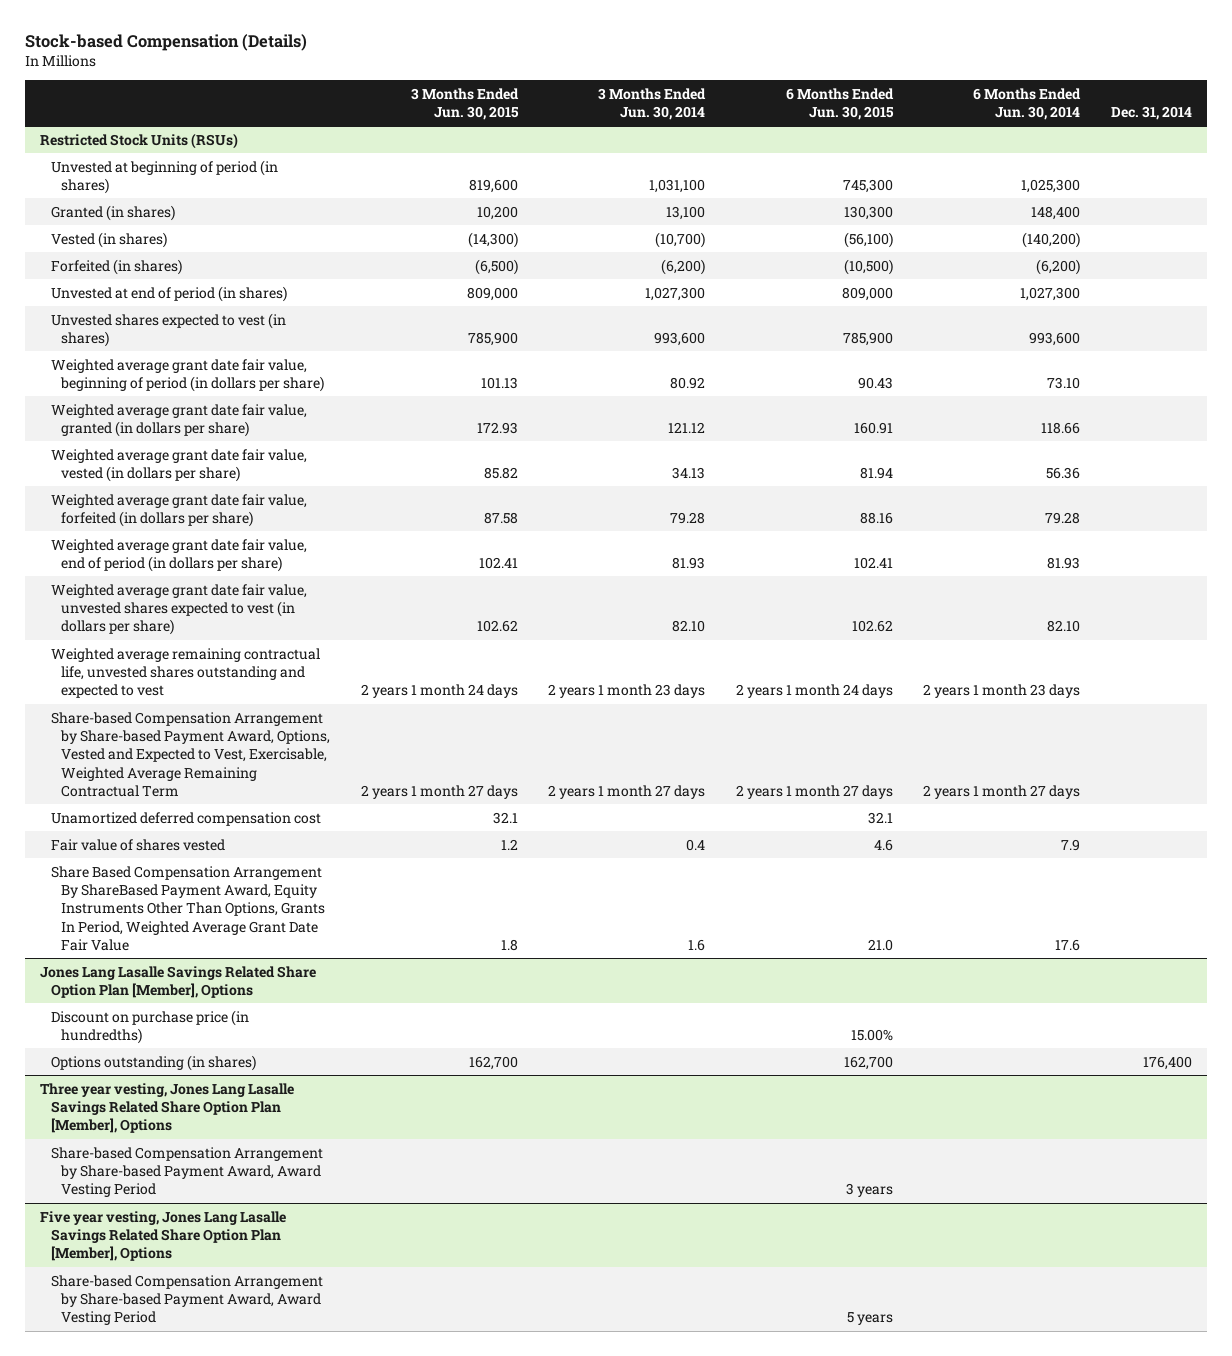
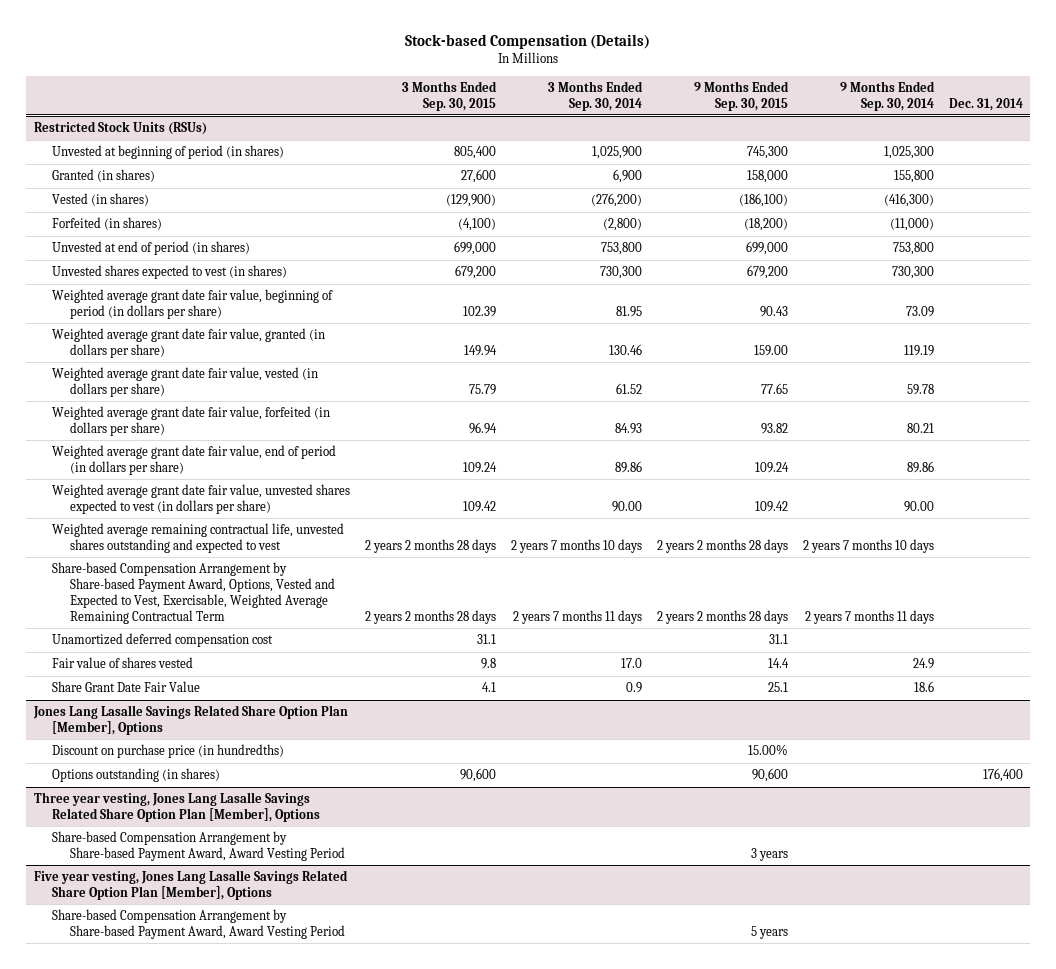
[410,87,519,121] 3 Months Ended Jun. 30, 2015 -> none
[598,87,707,121] 3 Months Ended Jun. 30, 2014 -> none
[785,87,894,121] 6 Months Ended Jun. 30, 2015 -> none
[973,87,1082,121] 6 Months Ended Jun. 30, 2014 -> none
none -> [401,80,497,111] 3 Months Ended Sep. 30, 2015
none -> [547,80,643,111] 3 Months Ended Sep. 30, 2014
none -> [693,80,789,111] 9 Months Ended Sep. 30, 2015
none -> [839,80,935,111] 9 Months Ended Sep. 30, 2014
[50,865,326,951] Share Based Compensation Arrangement By ShareBased Payment Award, Equity Instruments Other Than Options, Grants In Period, Weighted Average Grant Date Fair Value -> [51,681,200,693] Share Grant Date Fair Value

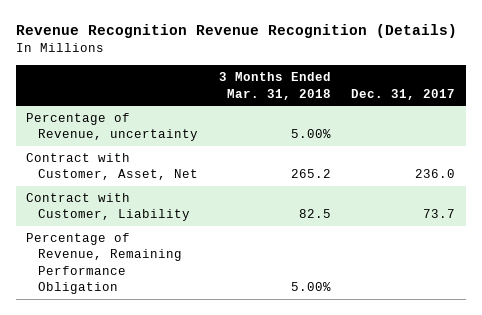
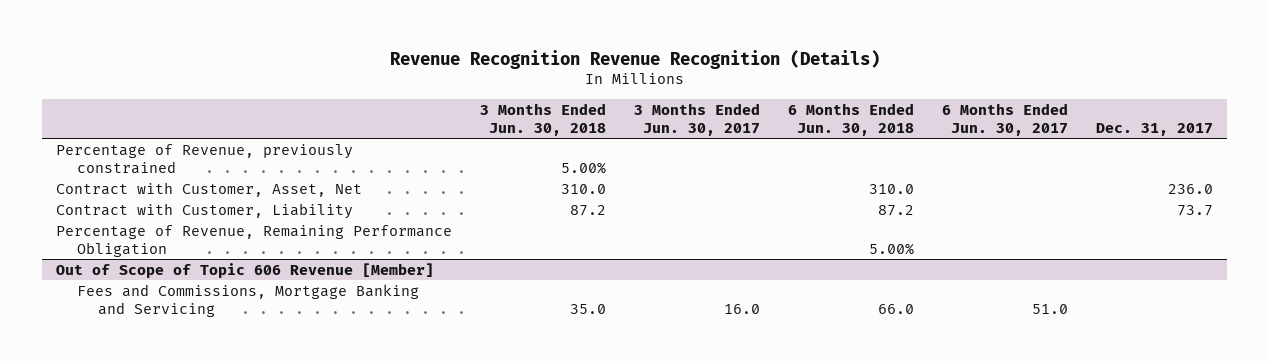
[218,72,331,100] 3 Months Ended Mar. 31, 2018 -> none
none -> [480,102,607,136] 3 Months Ended Jun. 30, 2018
none -> [634,102,761,136] 3 Months Ended Jun. 30, 2017
none -> [788,102,915,136] 6 Months Ended Jun. 30, 2018
none -> [942,102,1069,136] 6 Months Ended Jun. 30, 2017
[26,113,198,142] Percentage of Revenue, uncertainty -> [55,143,353,174] Percentage of Revenue, previously constrained
none -> [55,262,434,278] Out of Scope of Topic 606 Revenue [Member]
none -> [77,283,420,317] Fees and Commissions, Mortgage Banking and Servicing

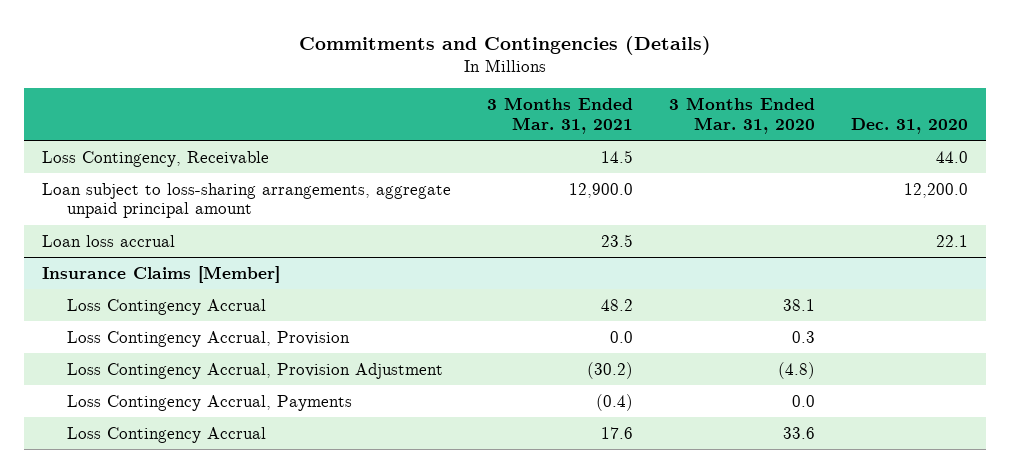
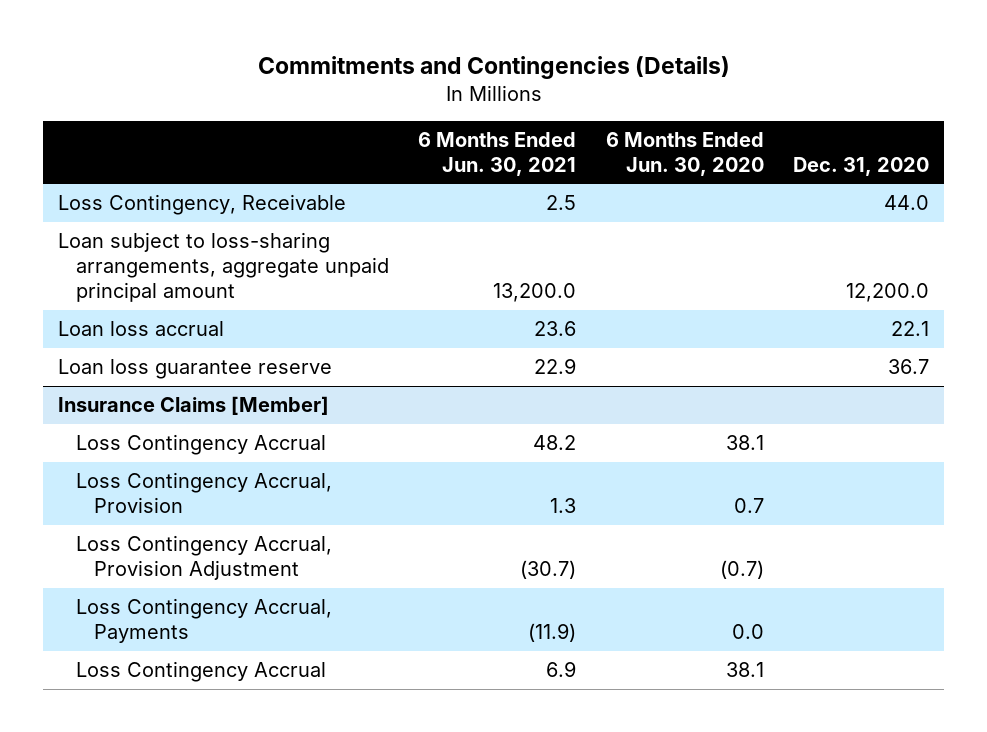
[487,97,634,134] 3 Months Ended Mar. 31, 2021 -> none
[669,97,816,134] 3 Months Ended Mar. 31, 2020 -> none
none -> [418,131,577,176] 6 Months Ended Jun. 30, 2021
none -> [605,131,764,176] 6 Months Ended Jun. 30, 2020
none -> [58,359,333,380] Loan loss guarantee reserve

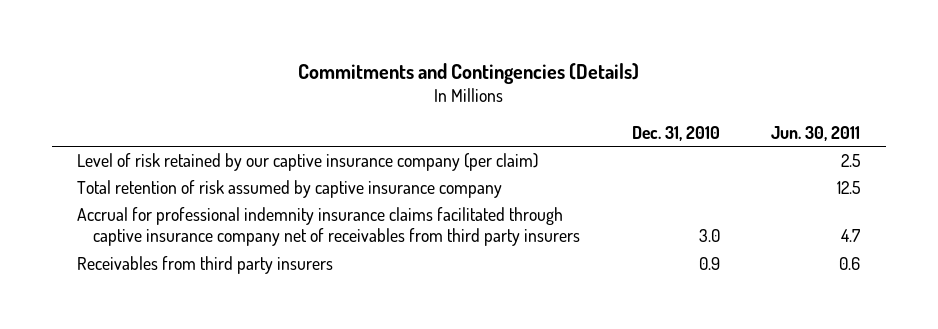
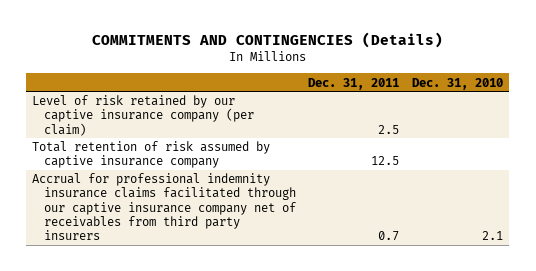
[297,62,639,84] Commitments and Contingencies (Details) -> [91,31,443,48] COMMITMENTS AND CONTINGENCIES (Details)
[771,126,861,142] Jun. 30, 2011 -> none
none -> [308,77,400,90] Dec. 31, 2011
[77,255,334,274] Receivables from third party insurers -> none
[77,206,580,247] Accrual for professional indemnity insurance claims facilitated through captive insurance company net of receivables from third party insurers -> [32,173,296,241] Accrual for professional indemnity insurance claims facilitated through our captive insurance company net of receivables from third party insurers
[698,229,720,243] 3.0 -> [482,231,504,241] 2.1

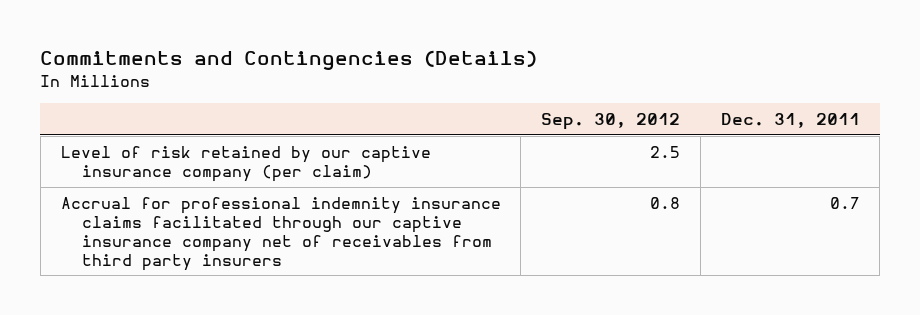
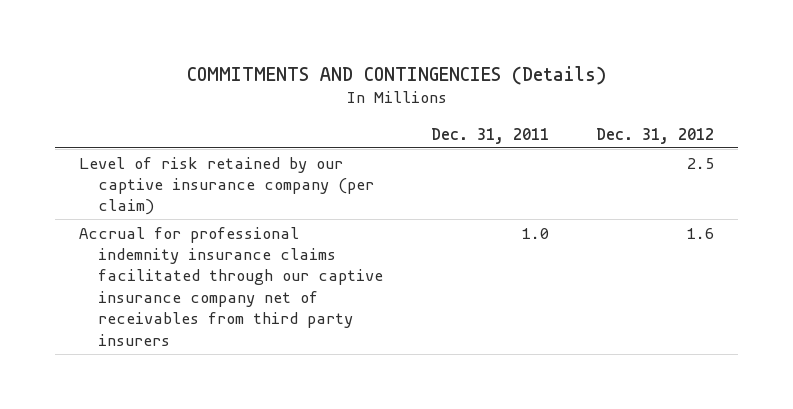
[40,50,538,71] Commitments and Contingencies (Details) -> [186,66,606,86] COMMITMENTS AND CONTINGENCIES (Details)
[541,113,681,131] Sep. 30, 2012 -> none
none -> [596,127,715,144] Dec. 31, 2012
[829,196,860,209] 0.7 -> [521,227,549,239] 1.0

